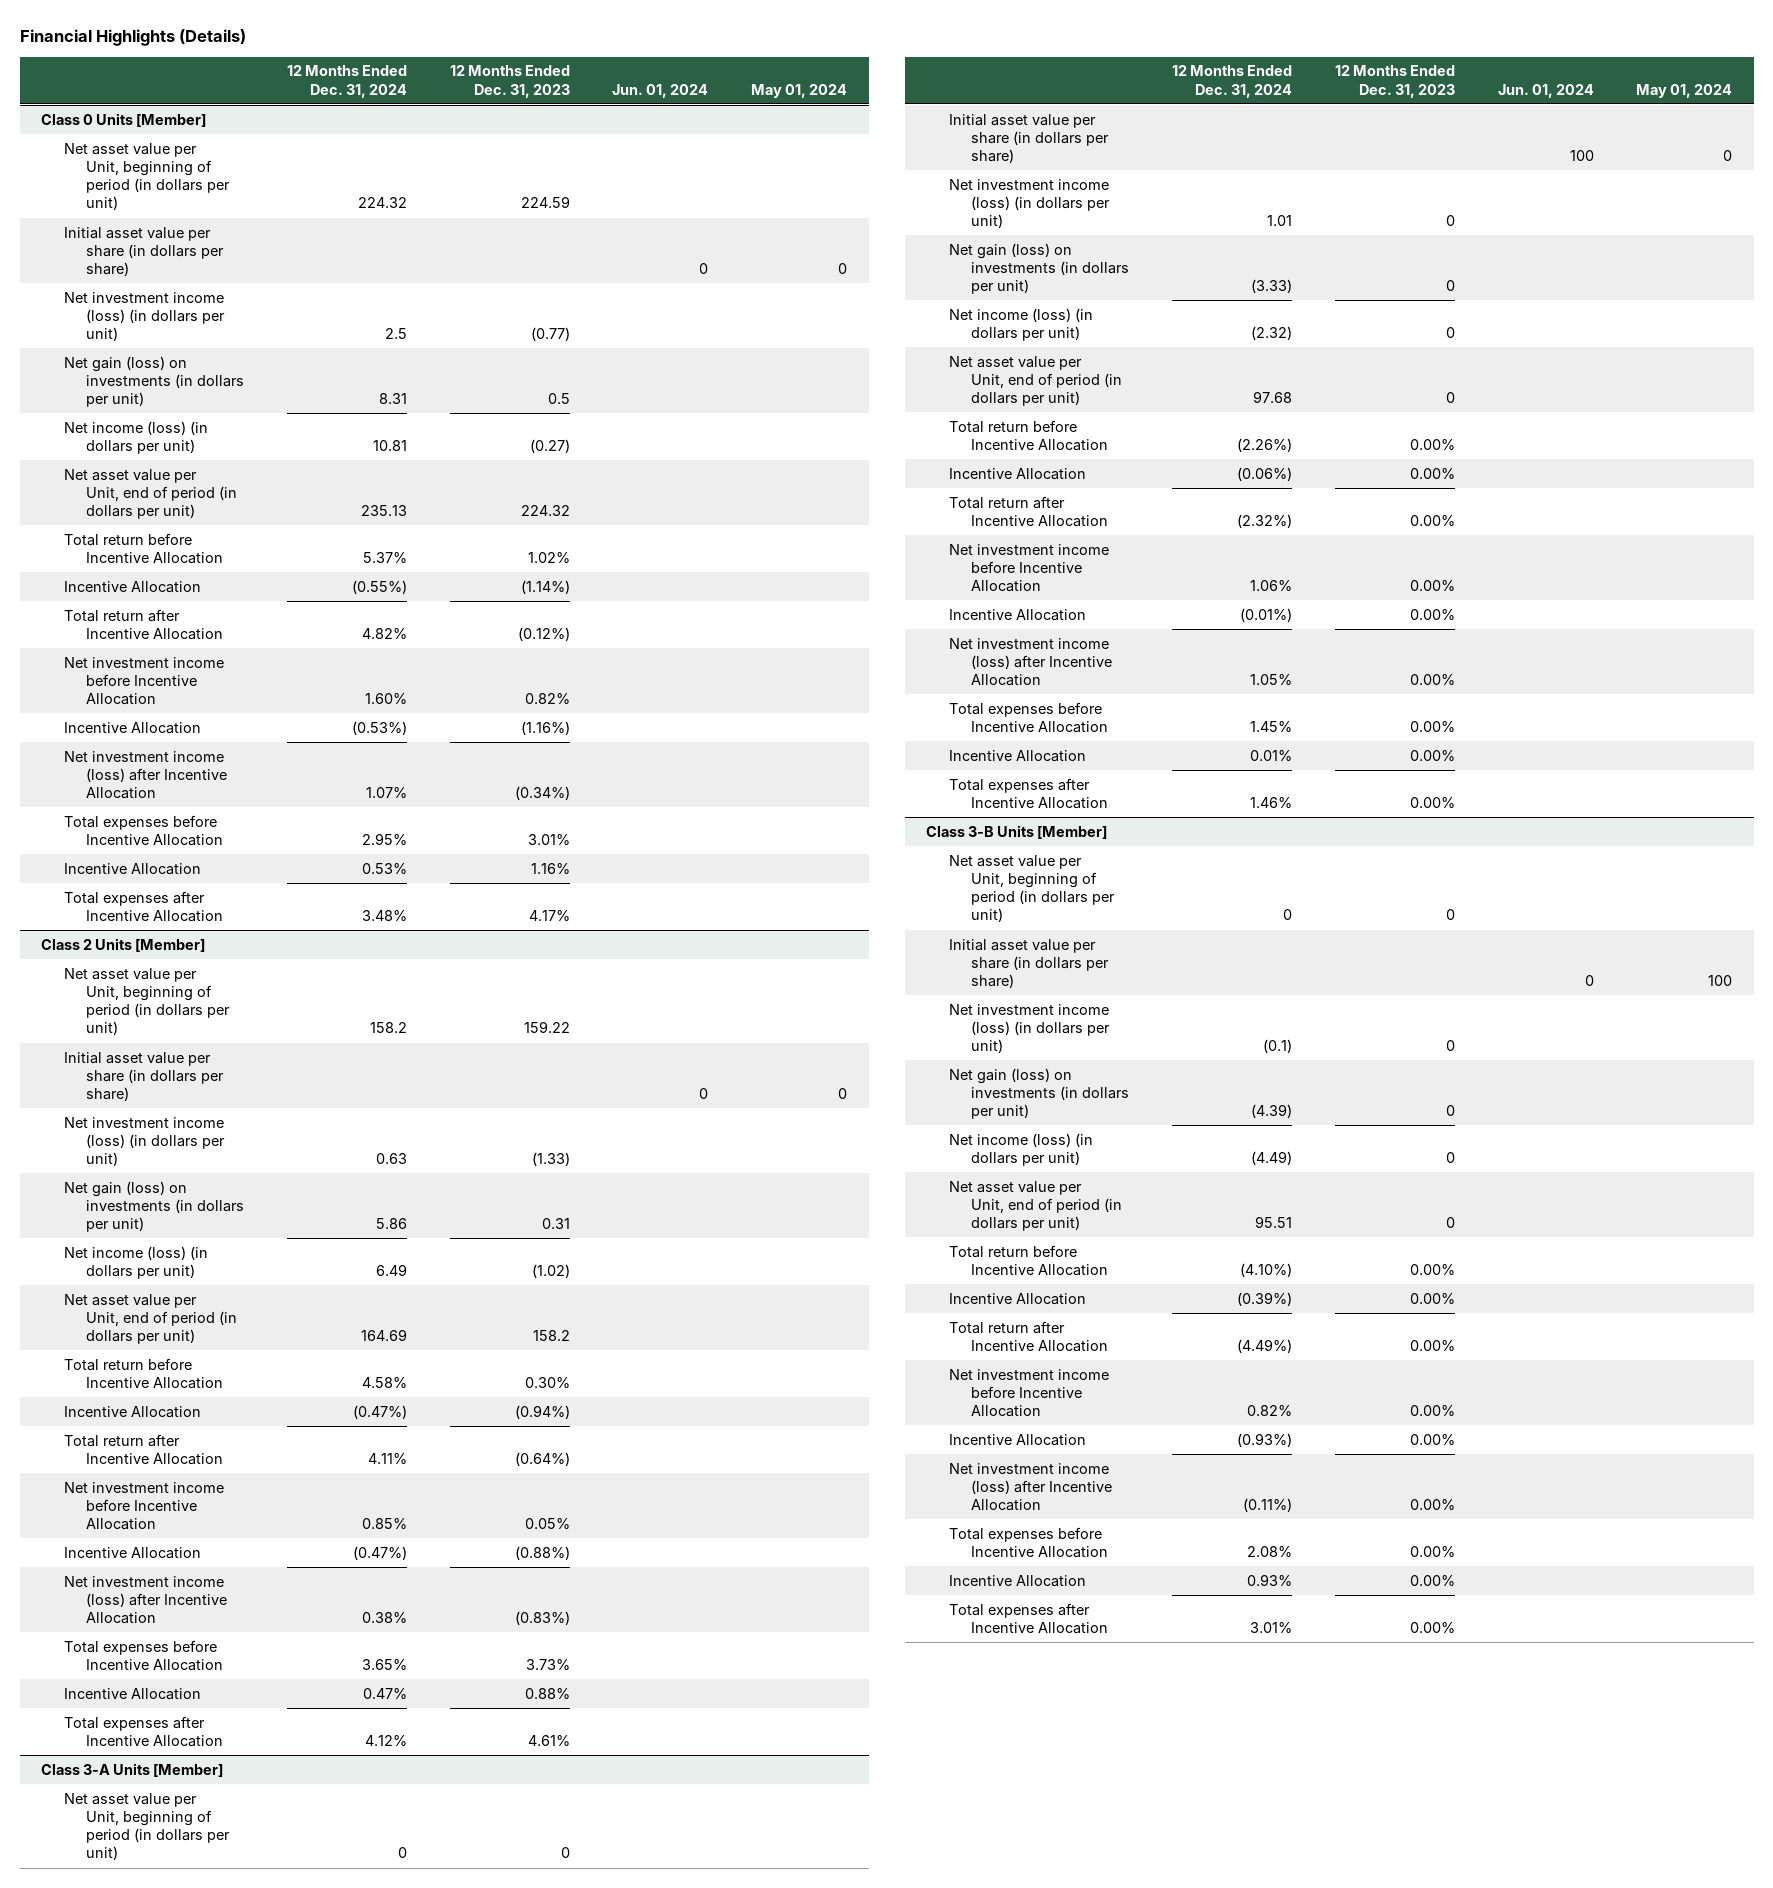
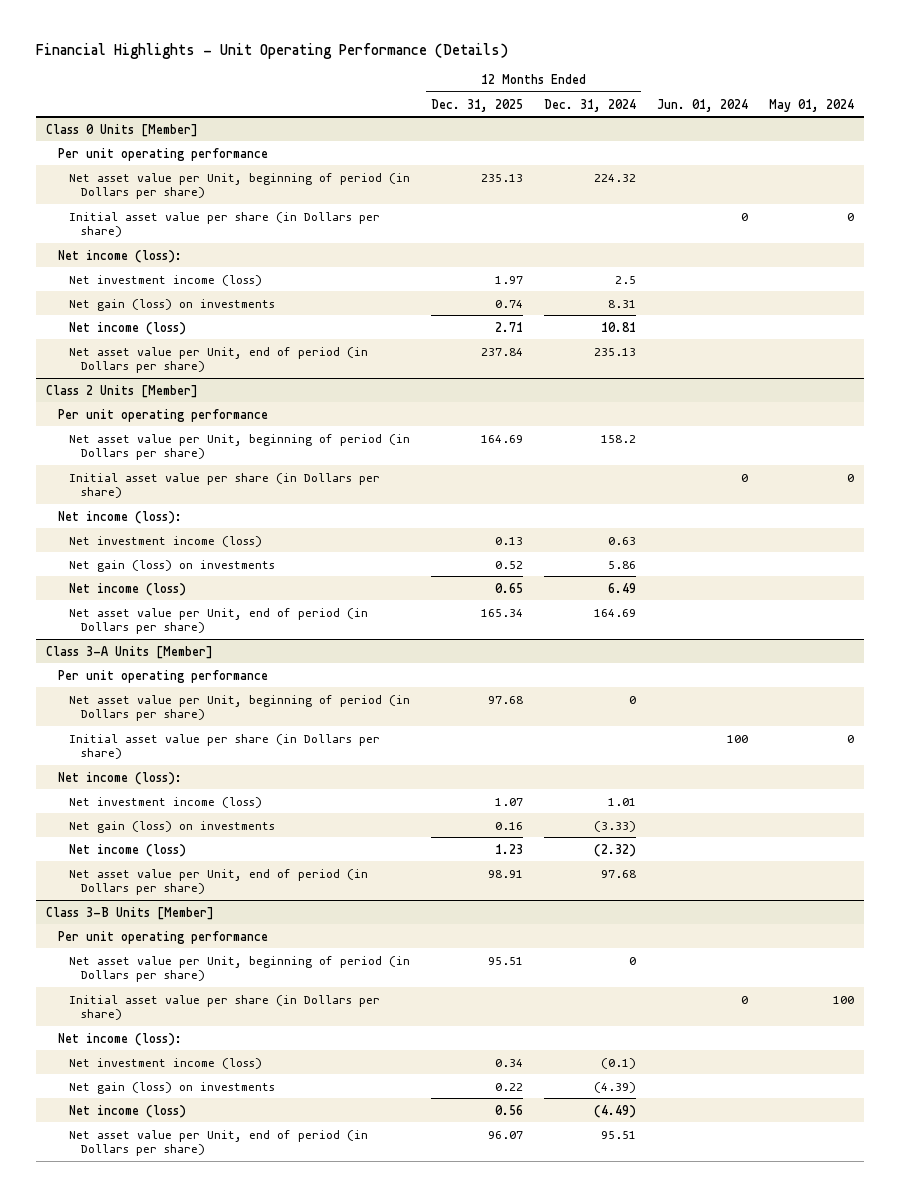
[19,29,246,47] Financial Highlights (Details) -> [35,43,508,60] Financial Highlights - Unit Operating Performance (Details)
[449,65,570,98] 12 Months Ended Dec. 31, 2023 -> none
none -> [431,98,524,112] Dec. 31, 2025
[63,532,224,565] Total return before Incentive Allocation -> none
[63,580,201,593] Incentive Allocation -> none
[63,608,224,641] Total return after Incentive Allocation -> none
[63,656,224,706] Net investment income before Incentive Allocation -> none
[63,721,201,734] Incentive Allocation -> none
[63,750,228,800] Net investment income (loss) after Incentive Allocation -> none
[63,814,224,847] Total expenses before Incentive Allocation -> none
[63,862,201,875] Incentive Allocation -> none
[63,890,224,923] Total expenses after Incentive Allocation -> none
none -> [57,147,268,161] Per unit operating performance
[63,142,231,211] Net asset value per Unit, beginning of period (in dollars per unit) -> [69,172,411,200] Net asset value per Unit, beginning of period (in Dollars per share)
[63,226,225,277] Initial asset value per share (in dollars per share) -> [69,211,381,238] Initial asset value per share (in Dollars per share)
none -> [57,249,182,263] Net income (loss):
[63,291,226,342] Net investment income (loss) (in dollars per unit) -> [69,274,263,286] Net investment income (loss)
[63,355,245,408] Net gain (loss) on investments (in dollars per unit) -> [69,298,276,311] Net gain (loss) on investments
[63,420,208,455] Net income (loss) (in dollars per unit) -> [69,321,187,335] Net income (loss)
[63,468,238,520] Net asset value per Unit, end of period (in dollars per unit) -> [69,346,369,374] Net asset value per Unit, end of period (in Dollars per share)
[63,1357,224,1390] Total return before Incentive Allocation -> none
[63,1405,201,1418] Incentive Allocation -> none
[63,1433,224,1466] Total return after Incentive Allocation -> none
[63,1481,224,1531] Net investment income before Incentive Allocation -> none
[63,1546,201,1559] Incentive Allocation -> none
[63,1575,228,1625] Net investment income (loss) after Incentive Allocation -> none
[63,1639,224,1672] Total expenses before Incentive Allocation -> none
[63,1687,201,1700] Incentive Allocation -> none
[63,1715,224,1748] Total expenses after Incentive Allocation -> none
none -> [57,408,268,422] Per unit operating performance
[63,967,231,1036] Net asset value per Unit, beginning of period (in dollars per unit) -> [69,433,411,461] Net asset value per Unit, beginning of period (in Dollars per share)
[63,1051,225,1102] Initial asset value per share (in dollars per share) -> [69,472,381,499] Initial asset value per share (in Dollars per share)
none -> [57,510,182,524] Net income (loss):
[63,1116,226,1167] Net investment income (loss) (in dollars per unit) -> [69,535,263,547] Net investment income (loss)
[63,1180,245,1233] Net gain (loss) on investments (in dollars per unit) -> [69,559,276,572] Net gain (loss) on investments
[63,1245,208,1280] Net income (loss) (in dollars per unit) -> [69,582,187,596] Net income (loss)
[63,1293,238,1345] Net asset value per Unit, end of period (in dollars per unit) -> [69,607,369,635] Net asset value per Unit, end of period (in Dollars per share)
[948,419,1109,452] Total return before Incentive Allocation -> none
[948,467,1086,480] Incentive Allocation -> none
[948,495,1109,528] Total return after Incentive Allocation -> none
[948,543,1109,593] Net investment income before Incentive Allocation -> none
[948,608,1086,621] Incentive Allocation -> none
[948,637,1113,687] Net investment income (loss) after Incentive Allocation -> none
[948,701,1109,734] Total expenses before Incentive Allocation -> none
[948,749,1086,762] Incentive Allocation -> none
[948,777,1109,810] Total expenses after Incentive Allocation -> none
none -> [57,669,268,683] Per unit operating performance
[63,1792,231,1861] Net asset value per Unit, beginning of period (in dollars per unit) -> [69,694,411,722] Net asset value per Unit, beginning of period (in Dollars per share)
[948,113,1110,164] Initial asset value per share (in dollars per share) -> [69,733,381,760] Initial asset value per share (in Dollars per share)
none -> [57,771,182,785] Net income (loss):
[948,178,1111,229] Net investment income (loss) (in dollars per unit) -> [69,796,263,808] Net investment income (loss)
[948,242,1130,295] Net gain (loss) on investments (in dollars per unit) -> [69,820,276,833] Net gain (loss) on investments
[948,307,1093,342] Net income (loss) (in dollars per unit) -> [69,843,187,857] Net income (loss)
[948,355,1123,407] Net asset value per Unit, end of period (in dollars per unit) -> [69,868,369,896] Net asset value per Unit, end of period (in Dollars per share)
[948,1244,1109,1277] Total return before Incentive Allocation -> none
[948,1292,1086,1305] Incentive Allocation -> none
[948,1320,1109,1353] Total return after Incentive Allocation -> none
[948,1368,1109,1418] Net investment income before Incentive Allocation -> none
[948,1433,1086,1446] Incentive Allocation -> none
[948,1462,1113,1512] Net investment income (loss) after Incentive Allocation -> none
[948,1526,1109,1559] Total expenses before Incentive Allocation -> none
[948,1574,1086,1587] Incentive Allocation -> none
[948,1602,1109,1635] Total expenses after Incentive Allocation -> none
none -> [57,930,268,944] Per unit operating performance
[948,854,1116,923] Net asset value per Unit, beginning of period (in dollars per unit) -> [69,955,411,983] Net asset value per Unit, beginning of period (in Dollars per share)
[948,938,1110,989] Initial asset value per share (in dollars per share) -> [69,994,381,1021] Initial asset value per share (in Dollars per share)
none -> [57,1032,182,1046] Net income (loss):
[948,1003,1111,1054] Net investment income (loss) (in dollars per unit) -> [69,1057,263,1069] Net investment income (loss)
[948,1067,1130,1120] Net gain (loss) on investments (in dollars per unit) -> [69,1081,276,1094] Net gain (loss) on investments
[948,1132,1093,1167] Net income (loss) (in dollars per unit) -> [69,1104,187,1118] Net income (loss)
[948,1180,1123,1232] Net asset value per Unit, end of period (in dollars per unit) -> [69,1129,369,1157] Net asset value per Unit, end of period (in Dollars per share)

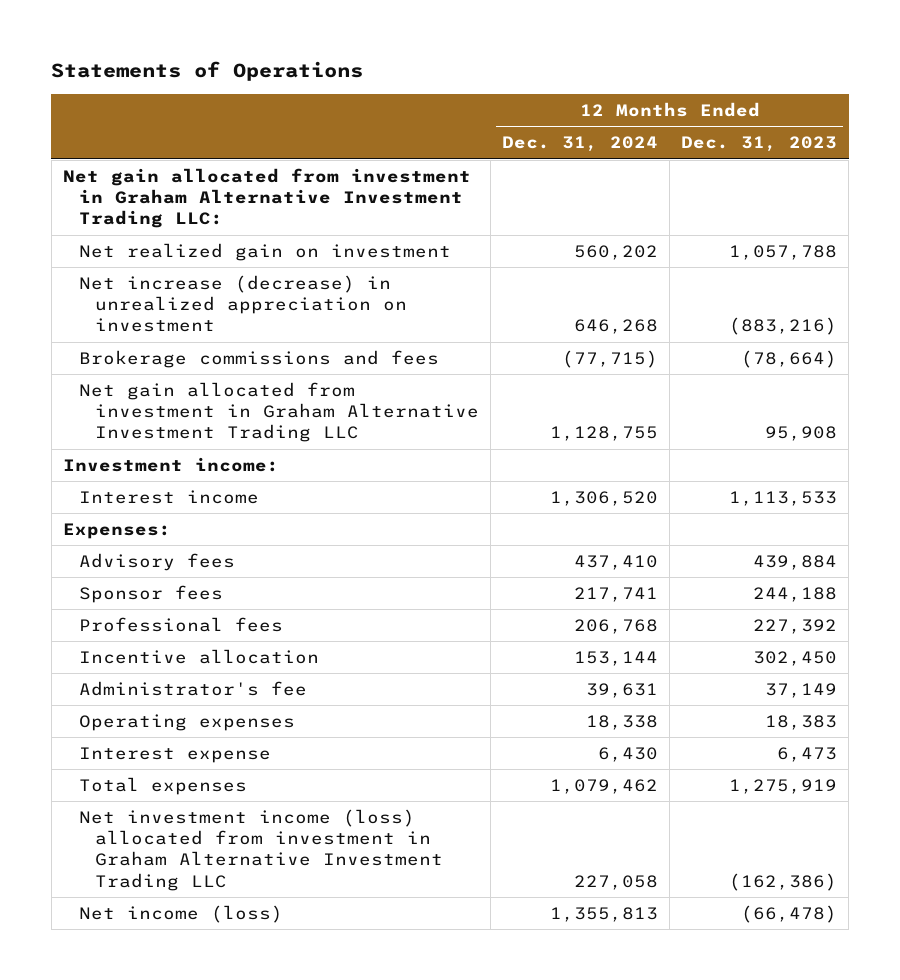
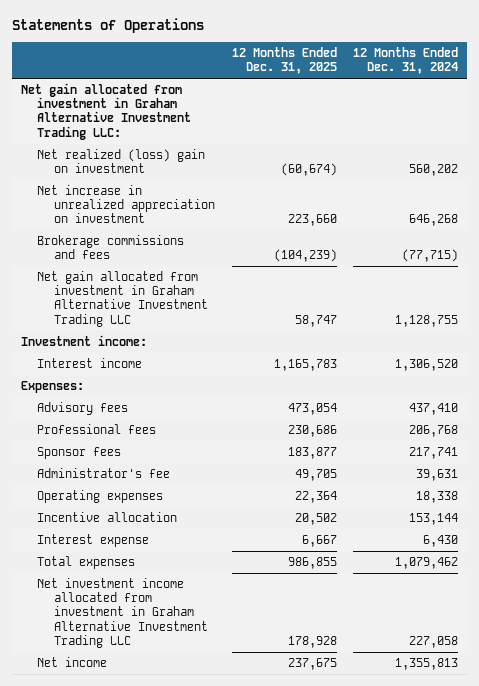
[681,136,838,153] Dec. 31, 2023 -> none
none -> [231,46,337,75] 12 Months Ended Dec. 31, 2025
[79,243,452,262] Net realized gain on investment -> [37,149,206,174] Net realized (loss) gain on investment
[79,275,408,333] Net increase (decrease) in unrealized appreciation on investment -> [37,185,216,224] Net increase in unrealized appreciation on investment
[79,585,224,604] Sponsor fees -> [37,447,122,460] Sponsor fees
[79,649,320,665] Incentive allocation -> [37,512,178,523] Incentive allocation
[79,809,444,891] Net investment income (loss) allocated from investment in Graham Alternative Investment Trading LLC -> [37,578,209,648] Net investment income allocated from investment in Graham Alternative Investment Trading LLC
[79,905,284,924] Net income (loss) -> [37,657,108,668] Net income

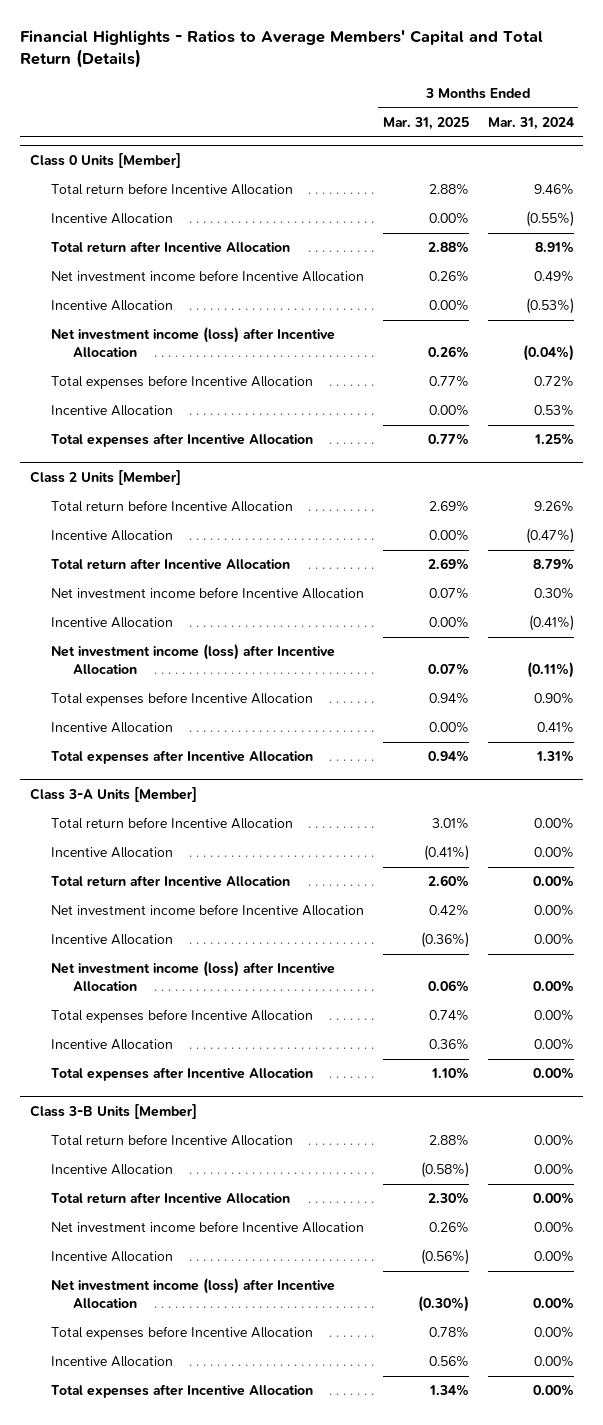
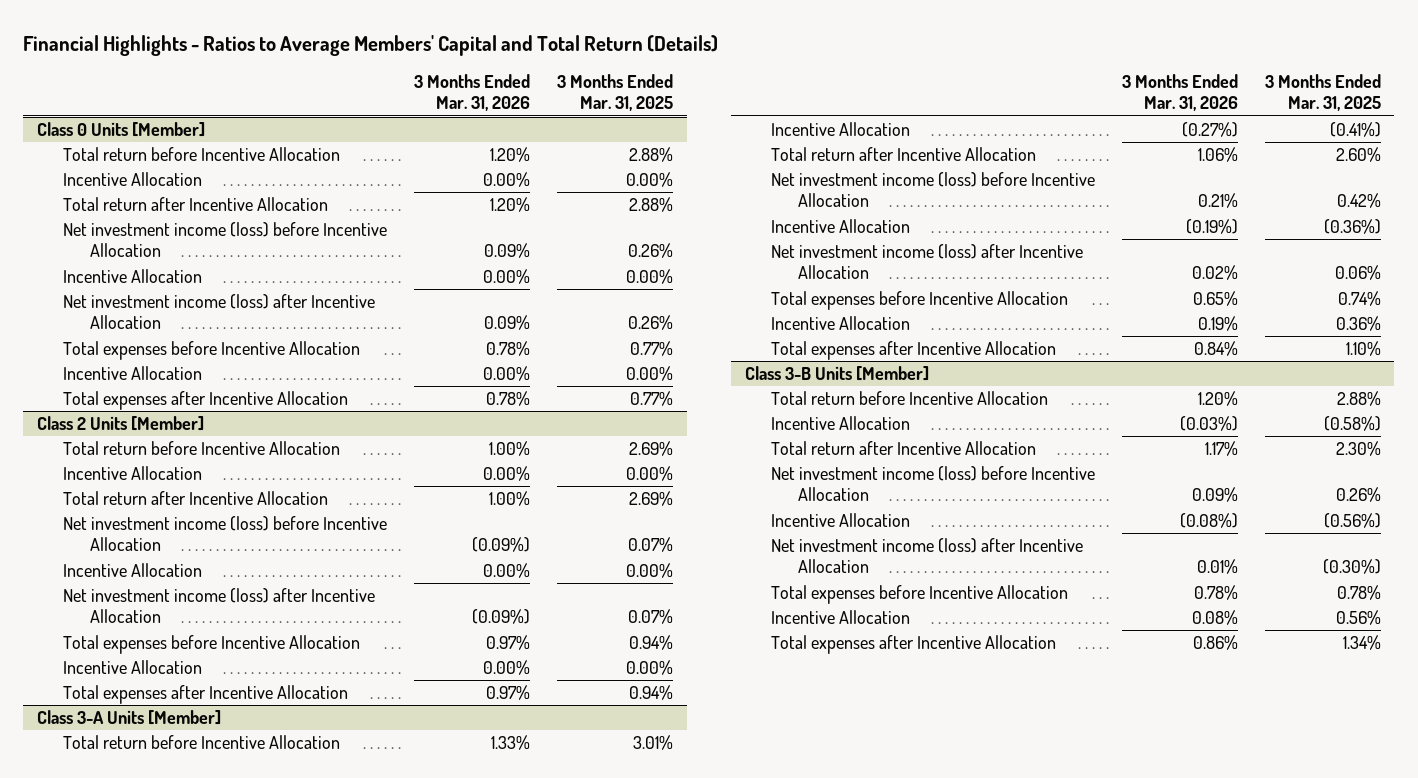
[487,116,574,130] Mar. 31, 2024 -> none
none -> [414,74,531,112] 3 Months Ended Mar. 31, 2026
[51,270,365,283] Net investment income before Incentive Allocation -> [63,222,388,258] Net investment income (loss) before Incentive Allocation
[51,587,365,600] Net investment income before Incentive Allocation -> [63,516,388,552] Net investment income (loss) before Incentive Allocation
[51,904,365,917] Net investment income before Incentive Allocation -> [771,172,1096,208] Net investment income (loss) before Incentive Allocation
[51,1221,365,1234] Net investment income before Incentive Allocation -> [771,466,1096,502] Net investment income (loss) before Incentive Allocation

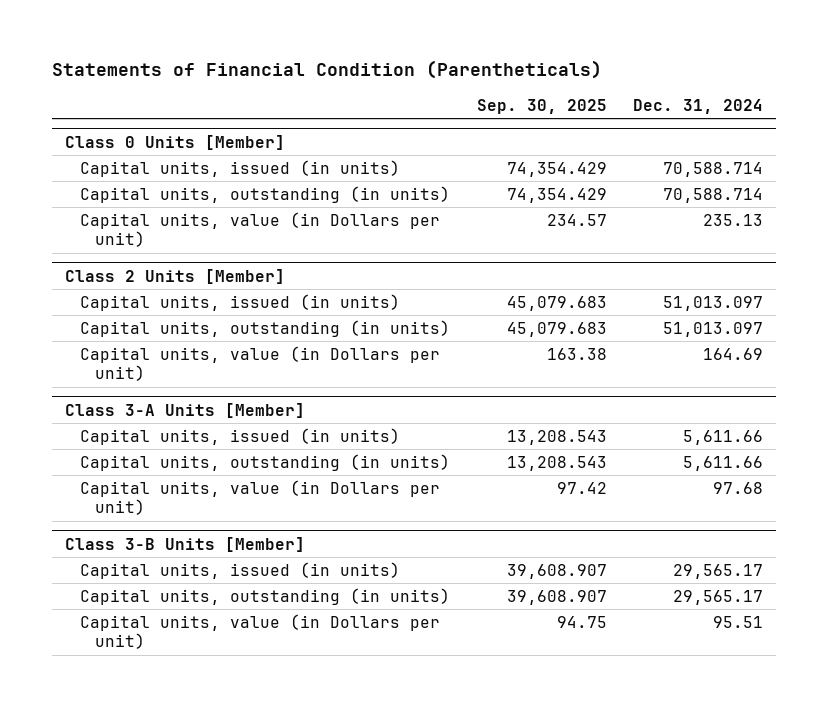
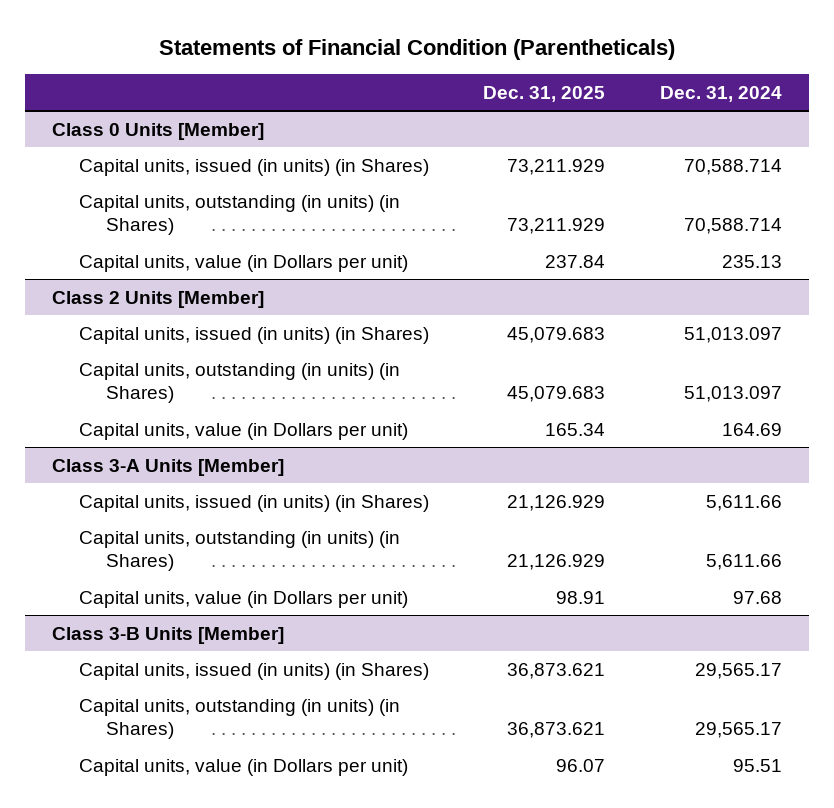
[476,98,607,114] Sep. 30, 2025 -> none
none -> [483,85,606,102] Dec. 31, 2025
[80,159,401,177] Capital units, issued (in units) -> [79,158,430,176] Capital units, issued (in units) (in Shares)
[80,185,451,203] Capital units, outstanding (in units) -> [79,194,401,236] Capital units, outstanding (in units) (in Shares)
[80,293,401,311] Capital units, issued (in units) -> [79,326,430,344] Capital units, issued (in units) (in Shares)
[80,319,451,337] Capital units, outstanding (in units) -> [79,362,401,404] Capital units, outstanding (in units) (in Shares)
[80,427,401,445] Capital units, issued (in units) -> [79,494,430,512] Capital units, issued (in units) (in Shares)
[80,453,451,471] Capital units, outstanding (in units) -> [79,530,401,572] Capital units, outstanding (in units) (in Shares)
[80,561,401,579] Capital units, issued (in units) -> [79,662,430,680] Capital units, issued (in units) (in Shares)
[80,587,451,605] Capital units, outstanding (in units) -> [79,698,401,740] Capital units, outstanding (in units) (in Shares)

